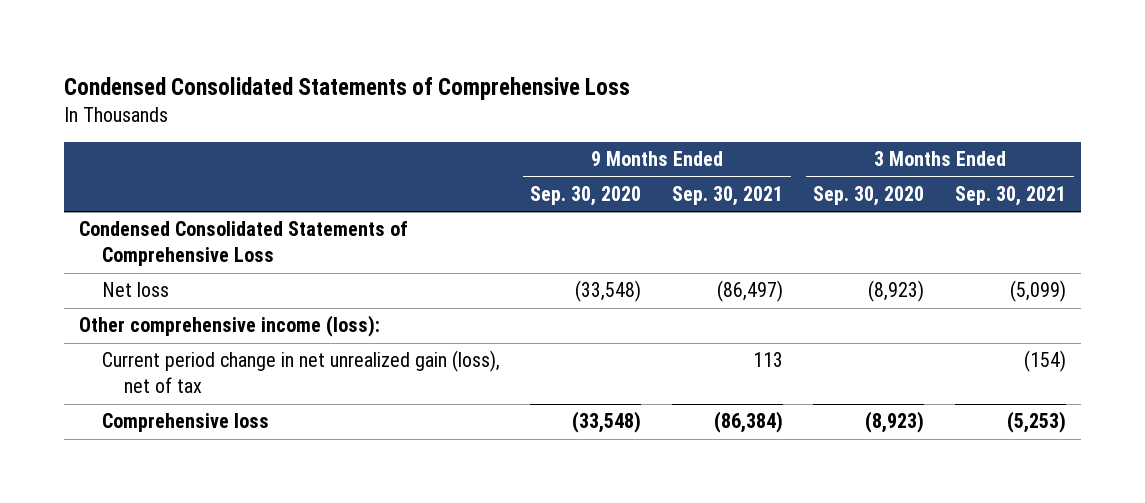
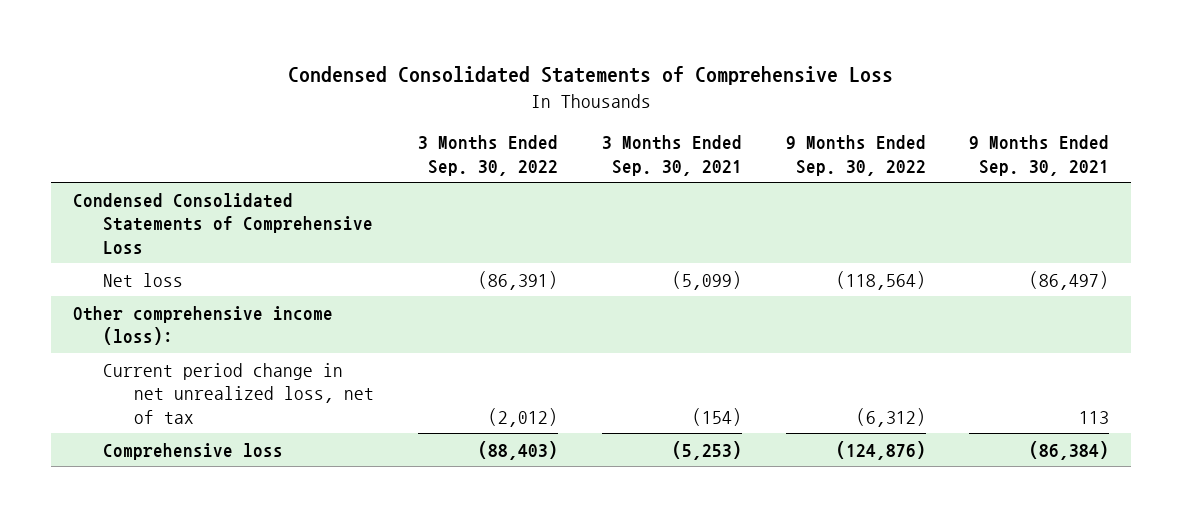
[530,186,642,207] Sep. 30, 2020 -> none
[813,186,925,207] Sep. 30, 2020 -> none
none -> [417,135,558,176] 3 Months Ended Sep. 30, 2022
none -> [785,135,926,176] 9 Months Ended Sep. 30, 2022
[101,350,500,394] Current period change in net unrealized gain (loss), net of tax -> [103,362,375,424] Current period change in net unrealized loss, net of tax

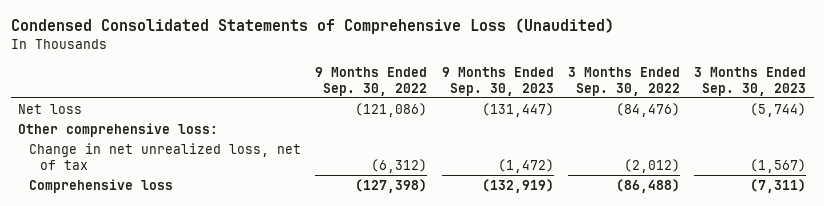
[288,65,894,85] Condensed Consolidated Statements of Comprehensive Loss -> [10,18,614,35] Condensed Consolidated Statements of Comprehensive Loss (Unaudited)
[601,135,742,176] 3 Months Ended Sep. 30, 2021 -> none
[969,135,1110,176] 9 Months Ended Sep. 30, 2021 -> none
none -> [441,66,554,96] 9 Months Ended Sep. 30, 2023
none -> [694,66,807,96] 3 Months Ended Sep. 30, 2023
[72,192,374,254] Condensed Consolidated Statements of Comprehensive Loss -> none
[477,270,558,290] (86,391) -> [615,102,680,117] (84,476)
[835,270,926,290] (118,564) -> [355,102,428,117] (121,086)
[72,305,333,346] Other comprehensive income (loss): -> [17,122,218,137] Other comprehensive loss:
[103,362,375,424] Current period change in net unrealized loss, net of tax -> [28,142,301,170] Change in net unrealized loss, net of tax
[477,440,558,460] (88,403) -> [615,178,680,193] (86,488)
[835,440,926,460] (124,876) -> [355,178,428,193] (127,398)

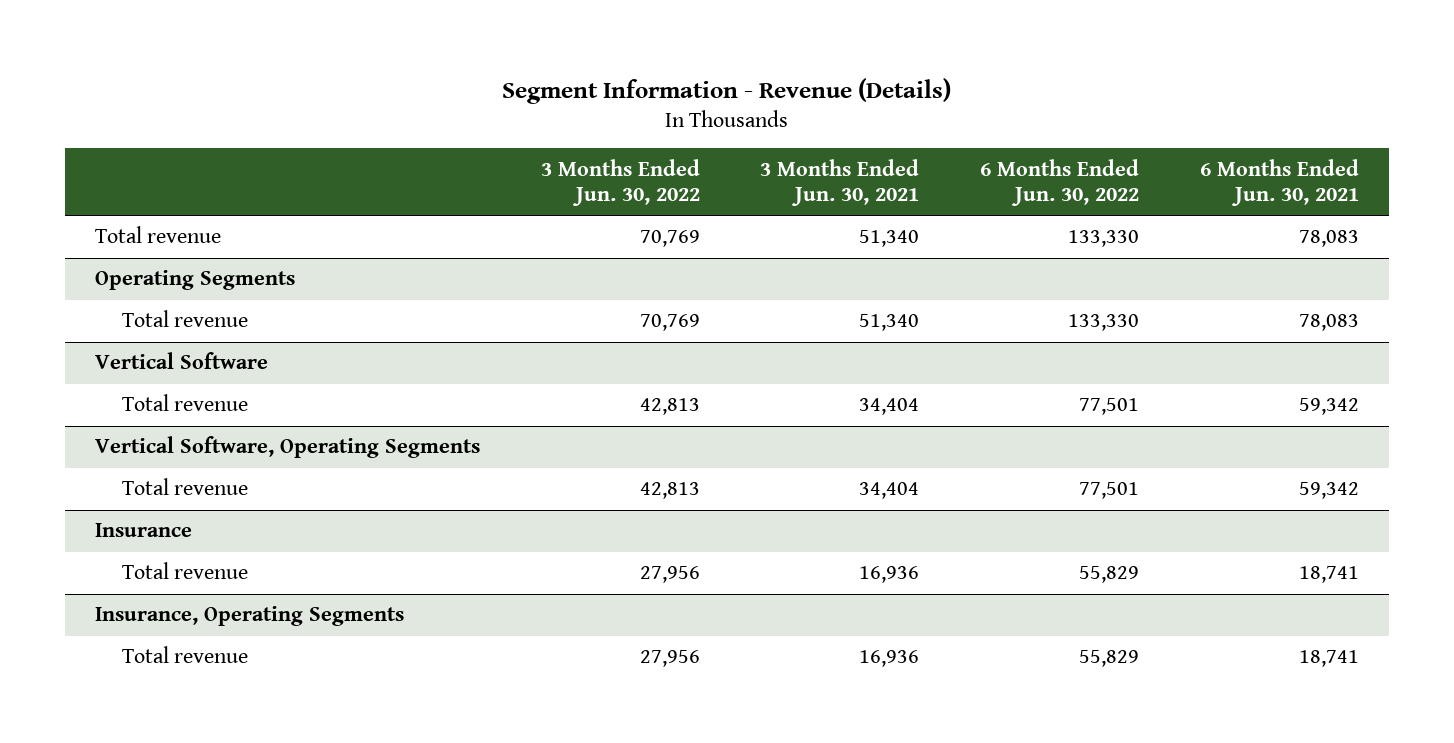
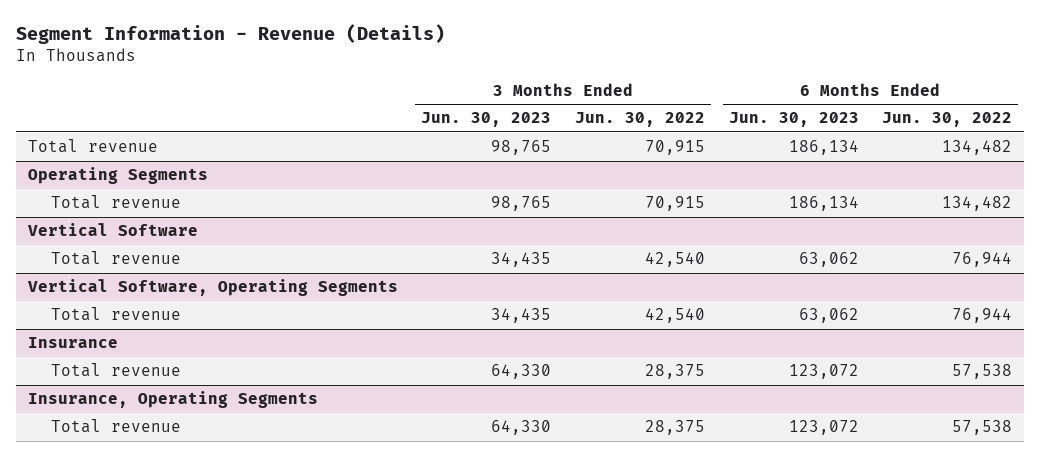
[760,158,920,206] 3 Months Ended Jun. 30, 2021 -> none
[1199,158,1359,206] 6 Months Ended Jun. 30, 2021 -> none
none -> [421,112,552,128] Jun. 30, 2023
none -> [728,112,859,128] Jun. 30, 2023
[639,230,700,248] 70,769 -> [644,140,705,156] 70,915
[1067,230,1139,248] 133,330 -> [942,140,1013,156] 134,482
[639,314,700,332] 70,769 -> [644,196,705,212] 70,915
[1067,314,1139,332] 133,330 -> [942,196,1013,212] 134,482
[639,398,700,416] 42,813 -> [644,252,705,268] 42,540
[1078,398,1139,416] 77,501 -> [952,252,1013,268] 76,944
[639,482,700,500] 42,813 -> [644,308,705,324] 42,540
[1078,482,1139,500] 77,501 -> [952,308,1013,324] 76,944
[639,566,700,584] 27,956 -> [644,364,705,380] 28,375
[1078,566,1139,584] 55,829 -> [952,364,1013,380] 57,538
[639,650,700,668] 27,956 -> [644,420,705,436] 28,375
[1078,650,1139,668] 55,829 -> [952,420,1013,436] 57,538

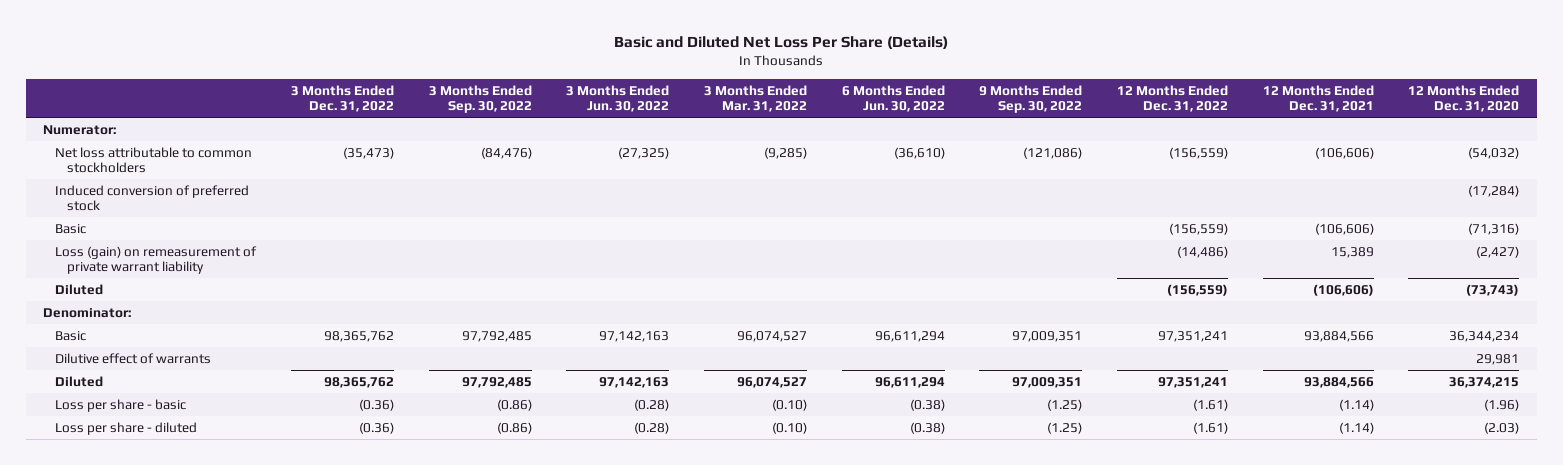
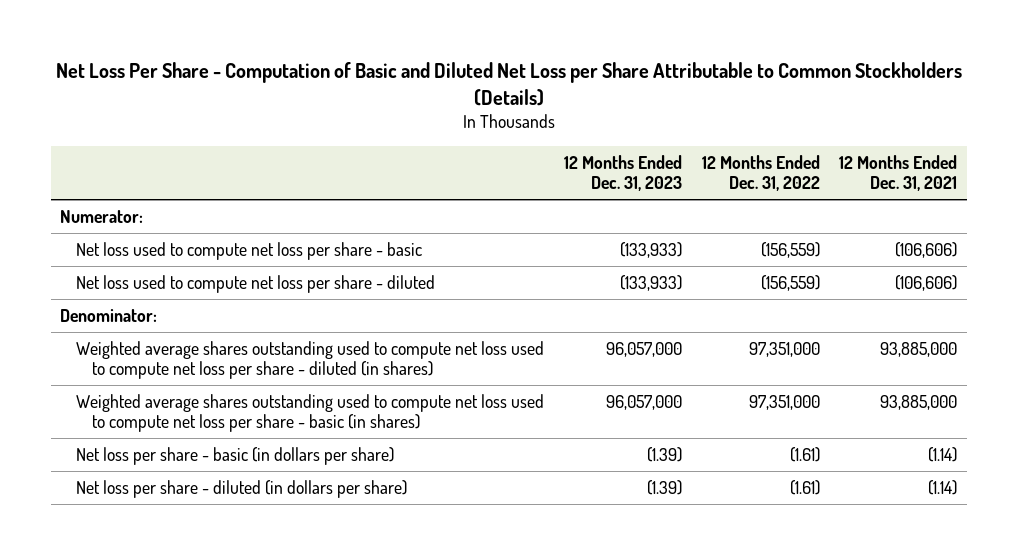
[614,35,949,49] Basic and Diluted Net Loss Per Share (Details) -> [55,61,962,106] Net Loss Per Share - Computation of Basic and Diluted Net Loss per Share Attributable to Common Stockholders (Details)
[290,84,394,113] 3 Months Ended Dec. 31, 2022 -> none
[428,84,532,114] 3 Months Ended Sep. 30, 2022 -> none
[566,84,670,113] 3 Months Ended Jun. 30, 2022 -> none
[703,84,807,113] 3 Months Ended Mar. 31, 2022 -> none
[841,84,945,113] 6 Months Ended Jun. 30, 2022 -> none
[979,84,1083,114] 9 Months Ended Sep. 30, 2022 -> none
[1408,84,1520,113] 12 Months Ended Dec. 31, 2020 -> none
none -> [564,154,683,192] 12 Months Ended Dec. 31, 2023
[55,146,253,174] Net loss attributable to common stockholders -> none
[55,184,250,212] Induced conversion of preferred stock -> none
[55,245,258,275] Loss (gain) on remeasurement of private warrant liability -> none
[55,223,87,234] Basic -> [76,241,423,260] Net loss used to compute net loss per share - basic
[55,283,104,295] Diluted -> [76,274,436,293] Net loss used to compute net loss per share - diluted
[55,330,87,341] Basic -> none
[55,352,212,364] Dilutive effect of warrants -> none
[55,375,104,387] Diluted -> none
none -> [76,340,545,380] Weighted average shares outstanding used to compute net loss used to compute net loss per share - diluted (in shares)
none -> [76,393,545,433] Weighted average shares outstanding used to compute net loss used to compute net loss per share - basic (in shares)
[55,398,187,412] Loss per share - basic -> [76,446,395,465] Net loss per share - basic (in dollars per share)
[55,421,198,435] Loss per share - diluted -> [76,479,408,498] Net loss per share - diluted (in dollars per share)

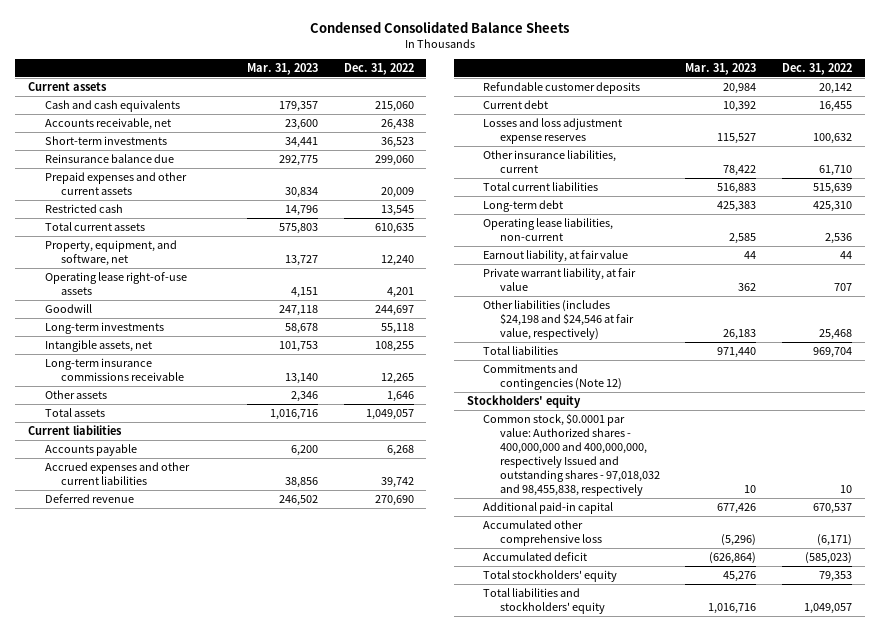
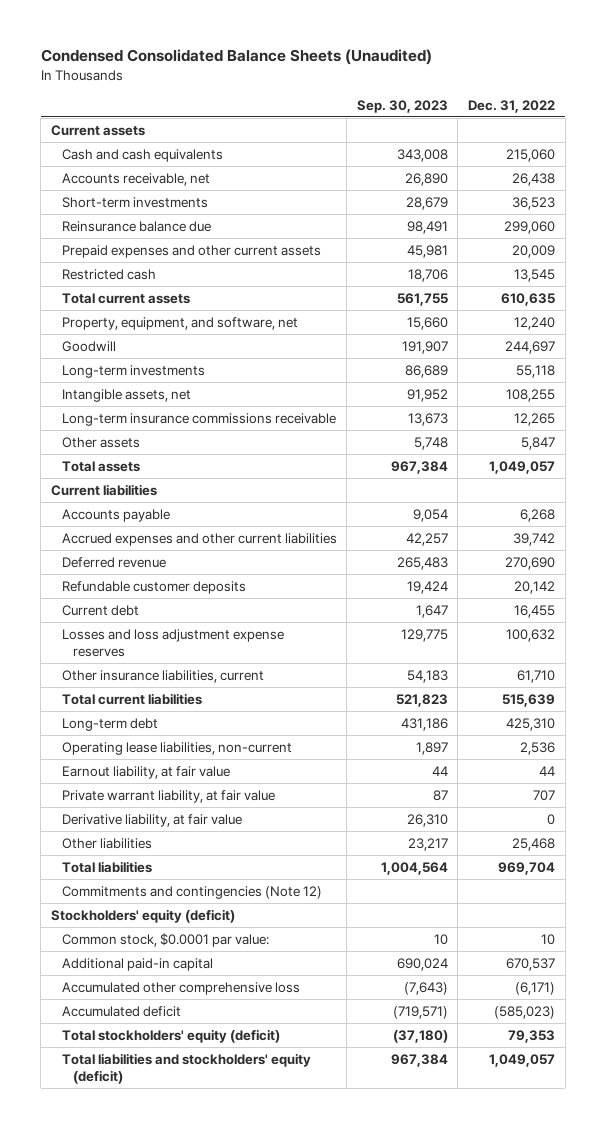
[310,20,570,33] Condensed Consolidated Balance Sheets -> [40,49,432,66] Condensed Consolidated Balance Sheets (Unaudited)
[246,62,318,75] Mar. 31, 2023 -> none
none -> [356,99,448,113] Sep. 30, 2023
[44,272,187,296] Operating lease right-of-use assets -> none
[386,391,414,403] 1,646 -> [521,436,556,450] 5,847
none -> [61,813,242,827] Derivative liability, at fair value
[483,300,634,341] Other liabilities (includes $24,198 and $24,546 at fair value, respectively) -> [61,837,152,849] Other liabilities
[467,395,582,409] Stockholders' equity -> [50,908,235,923] Stockholders' equity (deficit)
[483,413,660,497] Common stock, $0.0001 par value: Authorized shares - 400,000,000 and 400,000,000, respectively Issued and outstanding shares - 97,018,032 and 98,455,838, respectively -> [61,932,269,947] Common stock, $0.0001 par value:
[483,570,618,583] Total stockholders' equity -> [61,1028,280,1043] Total stockholders' equity (deficit)
[483,588,605,615] Total liabilities and stockholders' equity -> [61,1052,311,1084] Total liabilities and stockholders' equity (deficit)

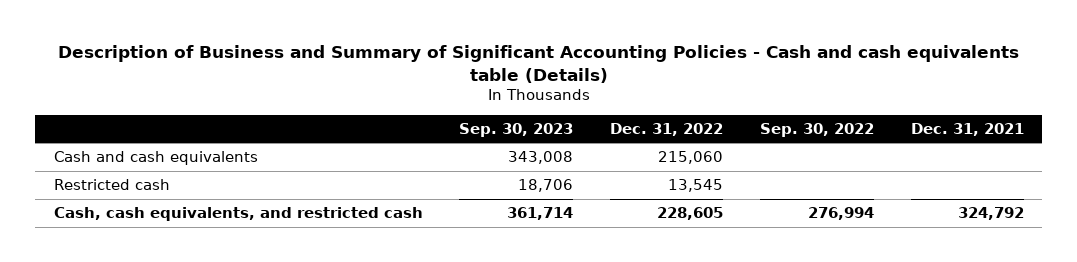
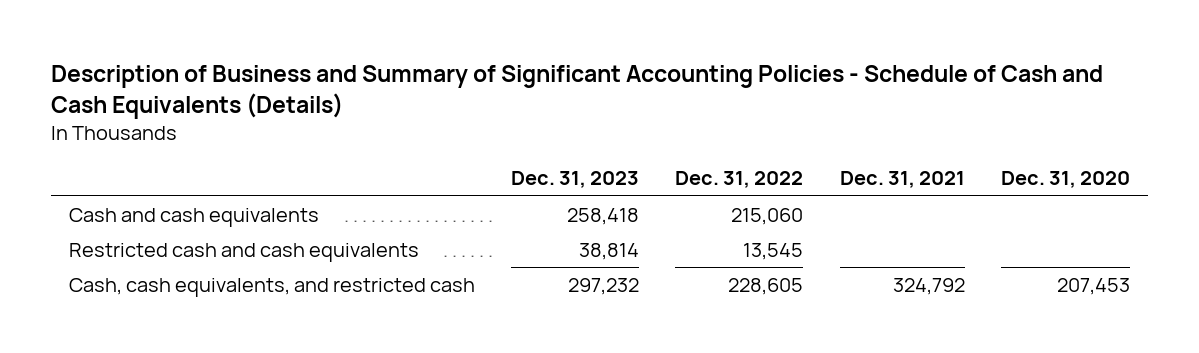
[57,44,1019,83] Description of Business and Summary of Significant Accounting Policies - Cash and cash equivalents table (Details) -> [50,64,1103,120] Description of Business and Summary of Significant Accounting Policies - Schedule of Cash and Cash Equivalents (Details)
[459,122,574,137] Sep. 30, 2023 -> none
[759,122,874,137] Sep. 30, 2022 -> none
none -> [511,171,640,189] Dec. 31, 2023
none -> [1000,171,1130,189] Dec. 31, 2020
[53,179,170,191] Restricted cash -> [68,242,419,262] Restricted cash and cash equivalents

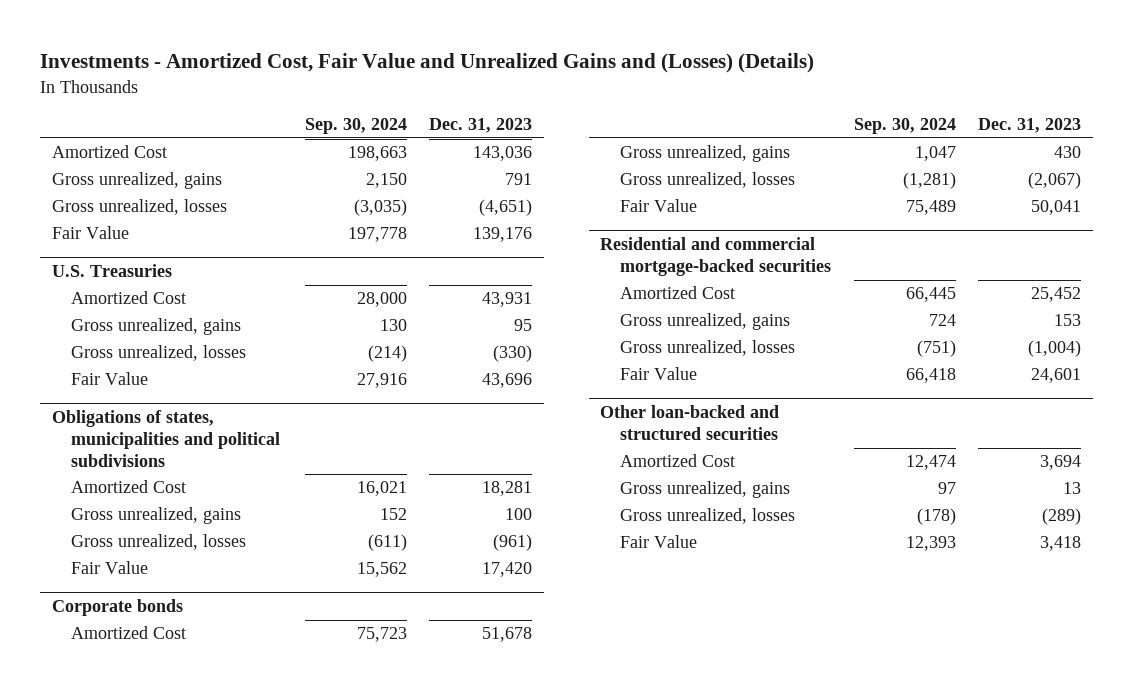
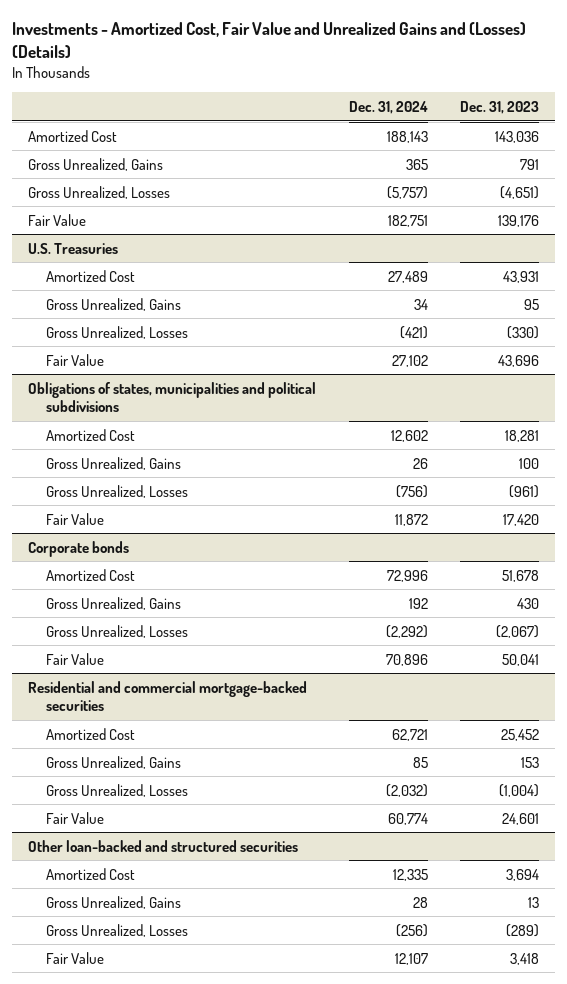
[304,118,407,135] Sep. 30, 2024 -> none
none -> [348,100,428,114] Dec. 31, 2024
[51,172,222,190] Gross unrealized, gains -> [28,157,164,171] Gross Unrealized, Gains
[51,199,227,216] Gross unrealized, losses -> [28,185,171,199] Gross Unrealized, Losses
[71,318,242,336] Gross unrealized, gains -> [45,297,181,311] Gross Unrealized, Gains
[71,345,247,362] Gross unrealized, losses -> [45,325,188,339] Gross Unrealized, Losses
[71,507,242,525] Gross unrealized, gains -> [45,456,181,470] Gross Unrealized, Gains
[71,534,247,551] Gross unrealized, losses -> [45,484,188,498] Gross Unrealized, Losses
[619,145,790,163] Gross unrealized, gains -> [45,596,181,610] Gross Unrealized, Gains
[619,172,795,189] Gross unrealized, losses -> [45,624,188,638] Gross Unrealized, Losses
[619,313,790,331] Gross unrealized, gains -> [45,755,181,769] Gross Unrealized, Gains
[619,340,795,357] Gross unrealized, losses -> [45,783,188,797] Gross Unrealized, Losses
[619,481,790,499] Gross unrealized, gains -> [45,895,181,909] Gross Unrealized, Gains
[619,508,795,525] Gross unrealized, losses -> [45,923,188,937] Gross Unrealized, Losses

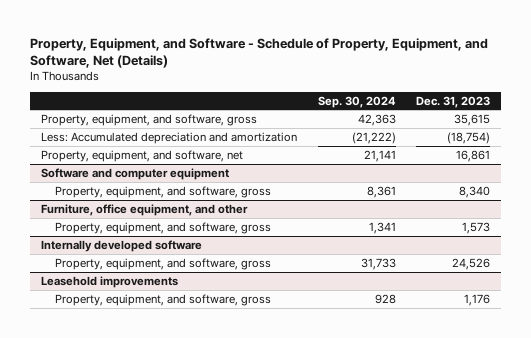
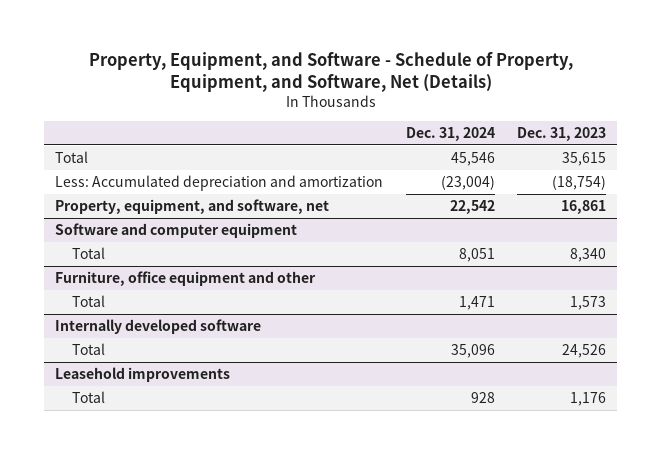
[317,95,396,108] Sep. 30, 2024 -> none
none -> [405,127,495,142] Dec. 31, 2024
[40,113,257,126] Property, equipment, and software, gross -> [55,151,89,164] Total
[54,185,271,198] Property, equipment, and software, gross -> [71,247,105,260] Total
[40,203,248,216] Furniture, office equipment, and other -> [55,271,317,287] Furniture, office equipment and other
[54,221,271,234] Property, equipment, and software, gross -> [71,295,105,308] Total
[54,257,271,270] Property, equipment, and software, gross -> [71,343,105,356] Total
[54,293,271,306] Property, equipment, and software, gross -> [71,391,105,404] Total

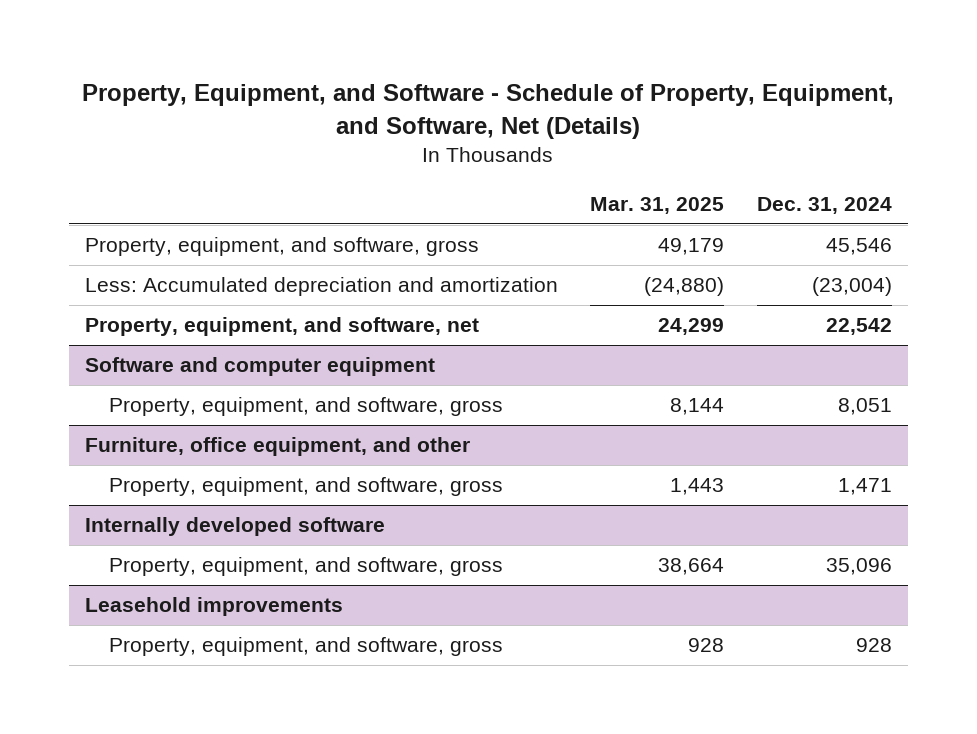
[517,127,607,142] Dec. 31, 2023 -> none
none -> [590,196,725,214] Mar. 31, 2025
[55,151,89,164] Total -> [84,237,479,257] Property, equipment, and software, gross
[71,247,105,260] Total -> [108,397,503,417] Property, equipment, and software, gross
[55,271,317,287] Furniture, office equipment and other -> [84,437,470,457] Furniture, office equipment, and other
[71,295,105,308] Total -> [108,477,503,497] Property, equipment, and software, gross
[71,343,105,356] Total -> [108,557,503,577] Property, equipment, and software, gross
[71,391,105,404] Total -> [108,637,503,657] Property, equipment, and software, gross

